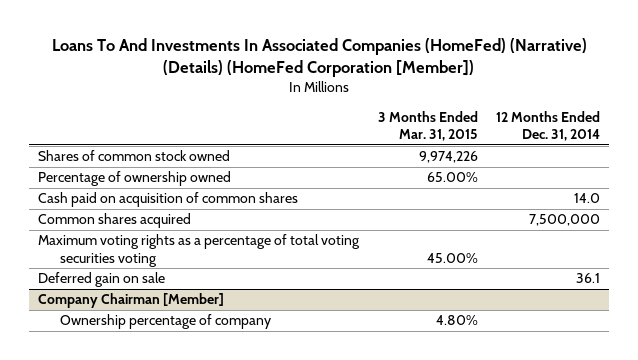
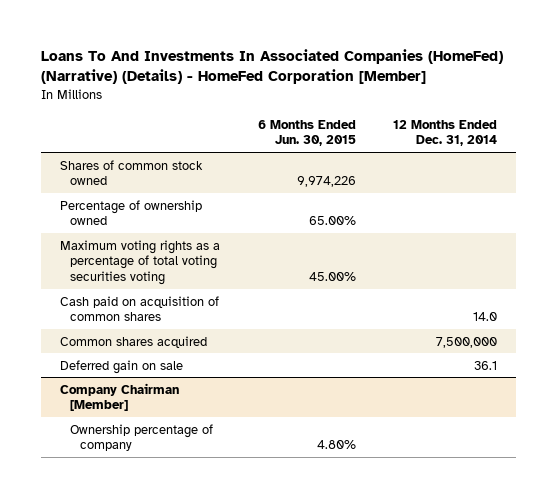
[52,38,588,78] Loans To And Investments In Associated Companies (HomeFed) (Narrative) (Details) (HomeFed Corporation [Member]) -> [40,49,503,85] Loans To And Investments In Associated Companies (HomeFed) (Narrative) (Details) - HomeFed Corporation [Member]
[377,110,478,142] 3 Months Ended Mar. 31, 2015 -> none
none -> [257,119,356,147] 6 Months Ended Jun. 30, 2015
[38,234,361,267] Maximum voting rights as a percentage of total voting securities voting -> [59,239,220,286] Maximum voting rights as a percentage of total voting securities voting

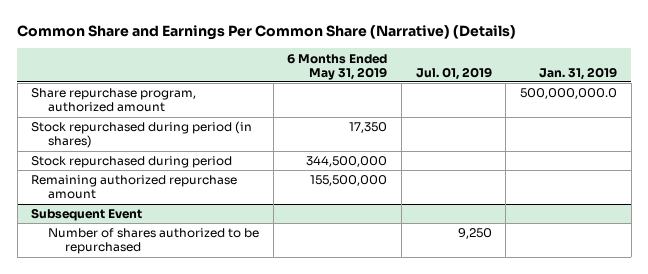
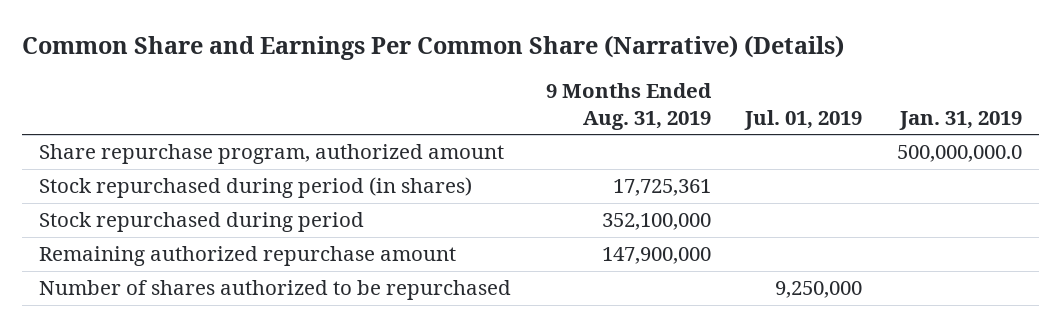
[287,53,388,80] 6 Months Ended May 31, 2019 -> none
none -> [545,83,712,130] 9 Months Ended Aug. 31, 2019
[31,208,143,222] Subsequent Event -> none
[48,228,260,255] Number of shares authorized to be repurchased -> none
none -> [39,280,512,301] Number of shares authorized to be repurchased

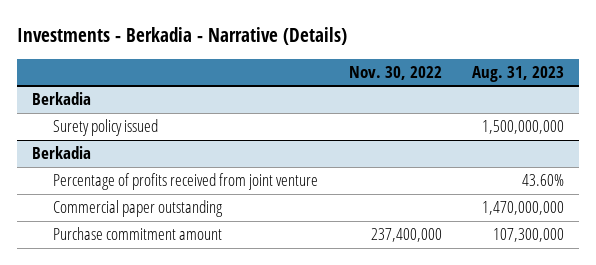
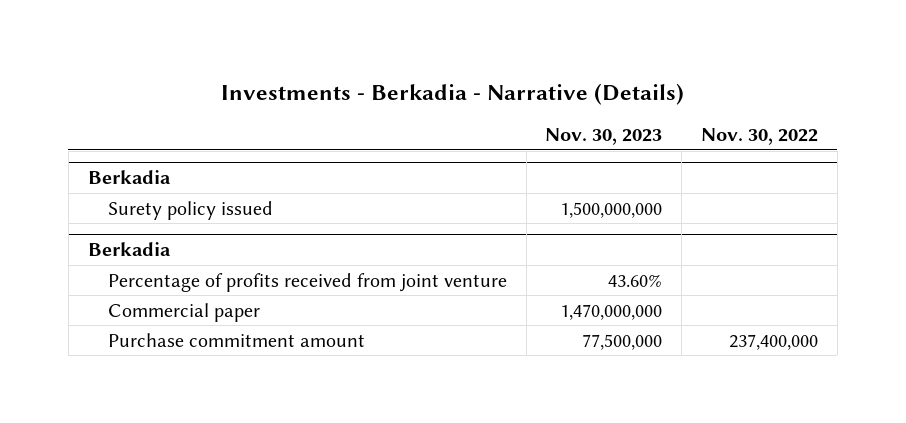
[471,65,564,82] Aug. 31, 2023 -> none
none -> [545,128,663,146] Nov. 30, 2023
[53,200,224,218] Commercial paper outstanding -> [107,302,260,322] Commercial paper

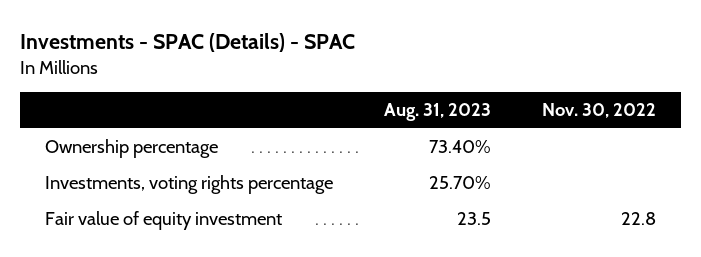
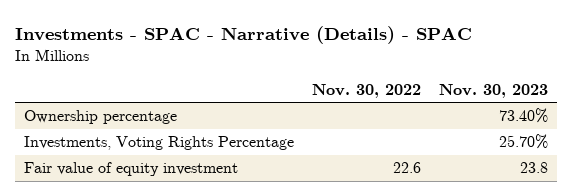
[19,32,355,52] Investments - SPAC (Details) - SPAC -> [15,25,473,44] Investments - SPAC - Narrative (Details) - SPAC
[383,103,491,122] Aug. 31, 2023 -> none
none -> [439,83,549,98] Nov. 30, 2023
[45,175,334,195] Investments, voting rights percentage -> [24,136,295,151] Investments, Voting Rights Percentage
[620,212,656,226] 22.8 -> [393,162,422,174] 22.6

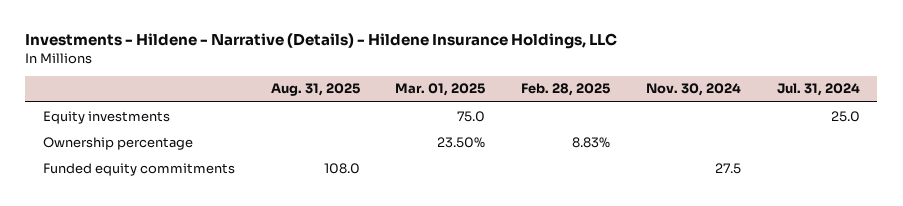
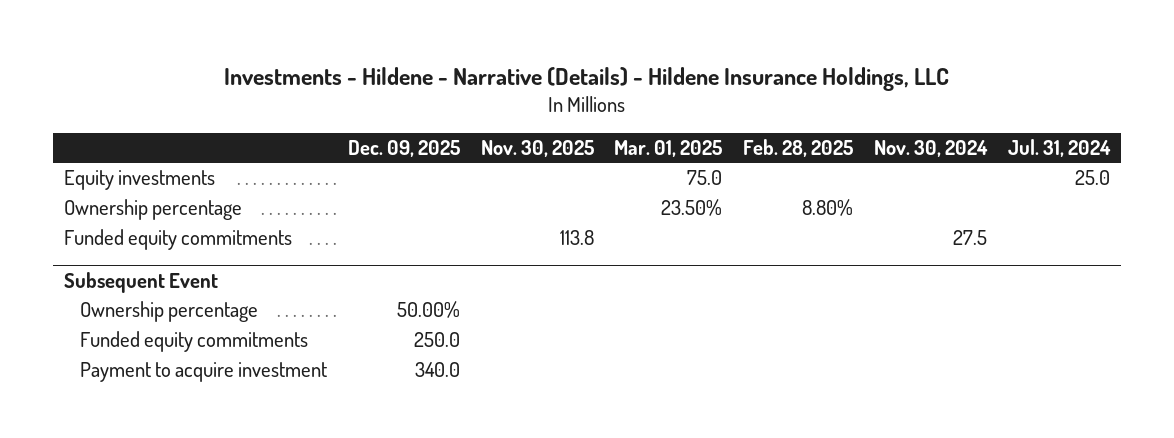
[270,83,360,97] Aug. 31, 2025 -> none
none -> [347,139,460,157] Dec. 09, 2025
none -> [480,139,594,157] Nov. 30, 2025
[572,136,611,148] 8.83% -> [802,199,854,217] 8.80%
none -> [63,271,218,293] Subsequent Event
none -> [79,301,258,323] Ownership percentage
none -> [79,331,308,353] Funded equity commitments
none -> [79,362,327,383] Payment to acquire investment

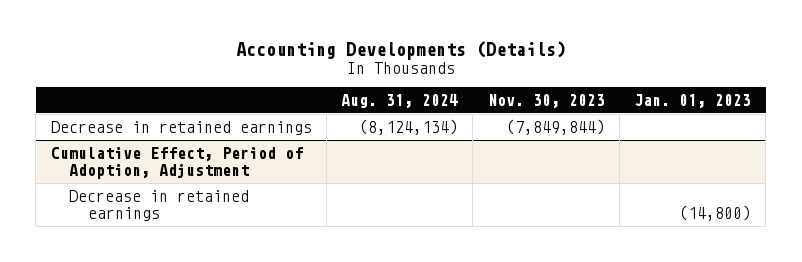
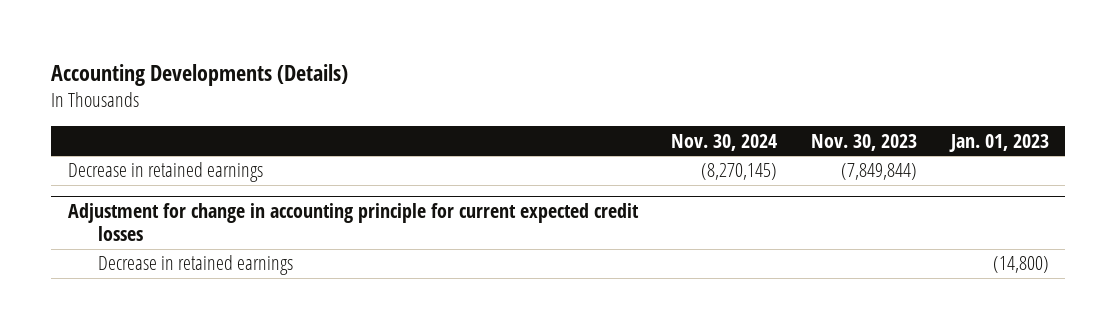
[341,94,459,109] Aug. 31, 2024 -> none
none -> [671,133,778,151] Nov. 30, 2024
[50,146,303,179] Cumulative Effect, Period of Adoption, Adjustment -> [67,202,639,241] Adjustment for change in accounting principle for current expected credit losses

